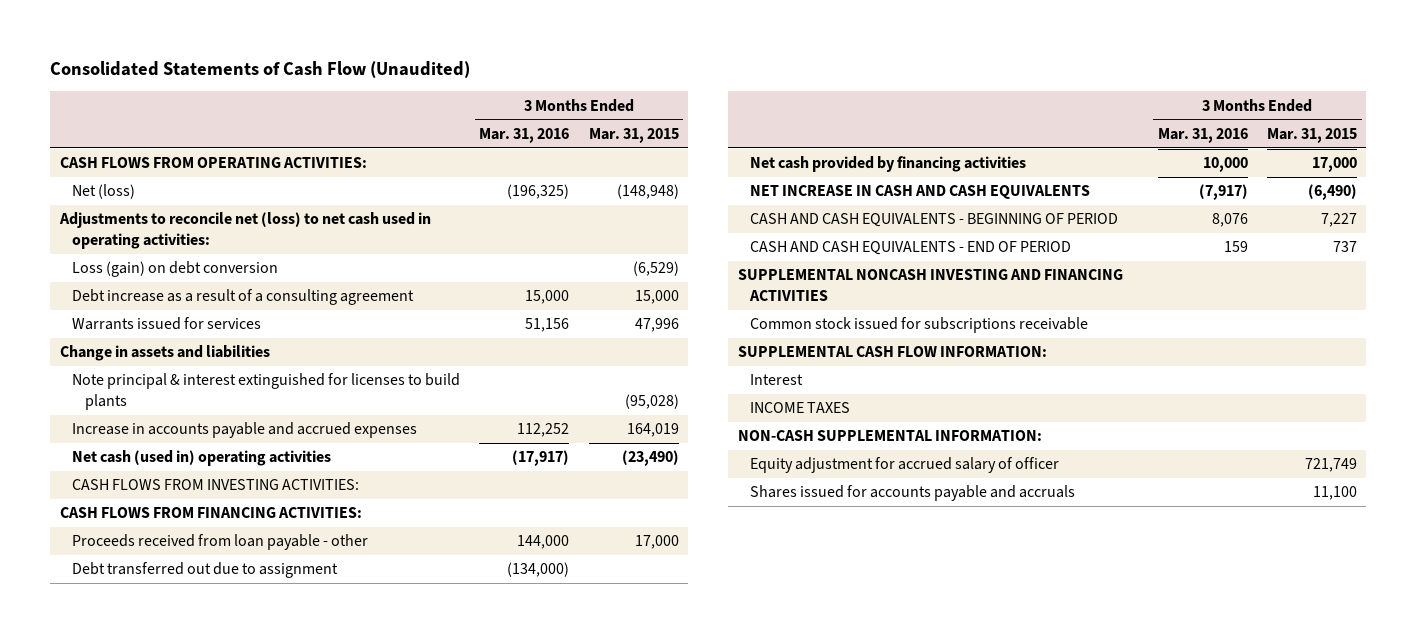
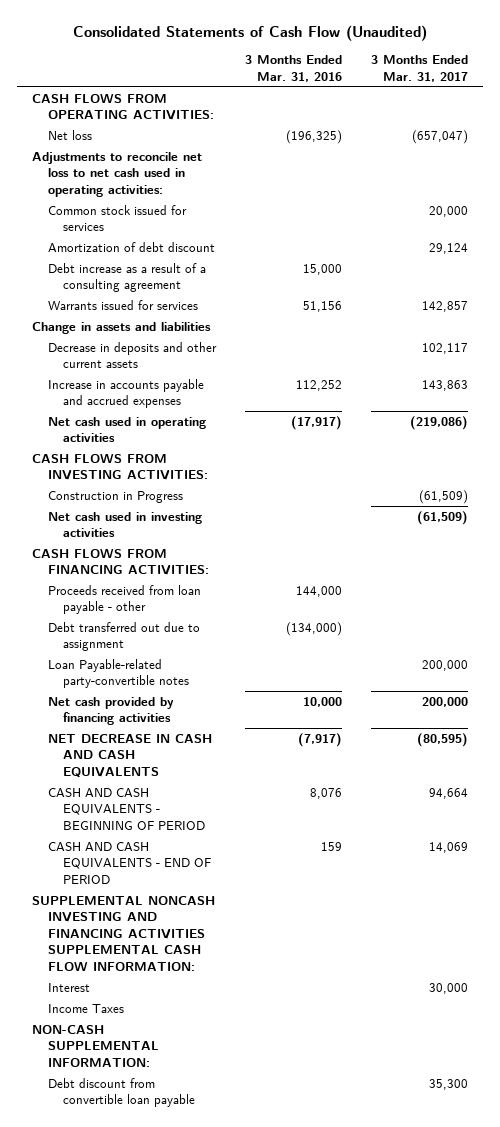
[588,127,679,143] Mar. 31, 2015 -> none
none -> [371,55,469,82] 3 Months Ended Mar. 31, 2017
[72,261,279,278] Loss (gain) on debt conversion -> none
[72,184,136,200] Net (loss) -> [47,129,92,140] Net loss
[58,212,431,249] Adjustments to reconcile net (loss) to net cash used in operating activities: -> [31,151,202,197] Adjustments to reconcile net loss to net cash used in operating activities:
none -> [47,204,187,232] Common stock issued for services
none -> [47,241,215,252] Amortization of debt discount
[72,373,461,410] Note principal & interest extinguished for licenses to build plants -> none
none -> [47,341,217,369] Decrease in deposits and other current assets
[72,450,332,467] Net cash (used in) operating activities -> [47,416,206,443] Net cash used in operating activities
none -> [47,490,183,503] Construction in Progress
none -> [47,511,202,538] Net cash used in investing activities
none -> [47,658,190,689] Loan Payable-related party-convertible notes
[750,185,1091,200] NET INCREASE IN CASH AND CASH EQUIVALENTS -> [47,733,212,778] NET DECREASE IN CASH AND CASH EQUIVALENTS
[750,317,1089,334] Common stock issued for subscriptions receivable -> none
[738,346,1048,358] SUPPLEMENTAL CASH FLOW INFORMATION: -> none
[738,269,1124,301] SUPPLEMENTAL NONCASH INVESTING AND FINANCING ACTIVITIES -> [31,895,215,971] SUPPLEMENTAL NONCASH INVESTING AND FINANCING ACTIVITIES SUPPLEMENTAL CASH FLOW INFORMATION:
[750,402,851,414] INCOME TAXES -> [47,1003,124,1013] Income Taxes
[750,457,1060,474] Equity adjustment for accrued salary of officer -> none
[750,485,1076,502] Shares issued for accounts payable and accruals -> none
none -> [47,1077,196,1108] Debt discount from convertible loan payable

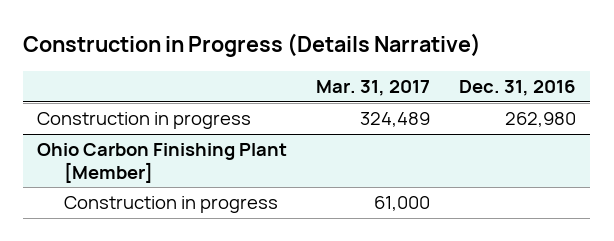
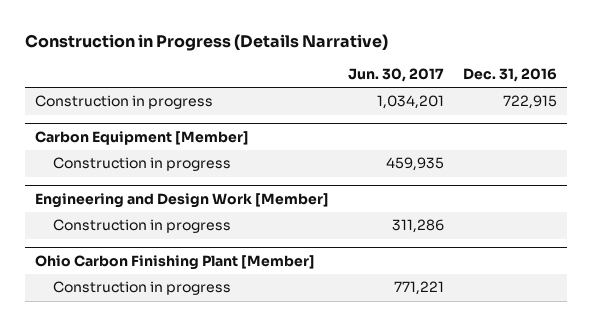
[316,80,431,97] Mar. 31, 2017 -> none
none -> [348,67,445,82] Jun. 30, 2017
[505,112,577,128] 262,980 -> [503,95,558,110] 722,915
none -> [34,130,249,145] Carbon Equipment [Member]
none -> [53,157,232,172] Construction in progress
none -> [34,192,329,208] Engineering and Design Work [Member]
none -> [53,219,232,234] Construction in progress

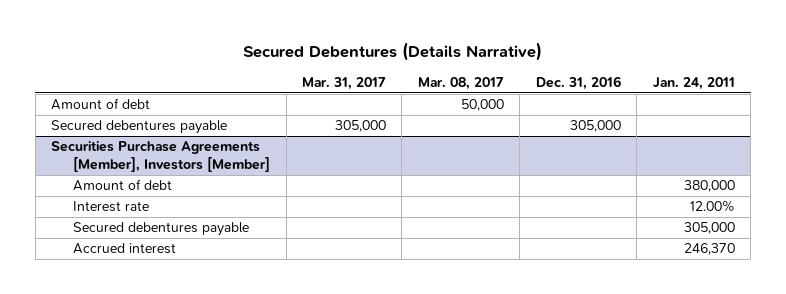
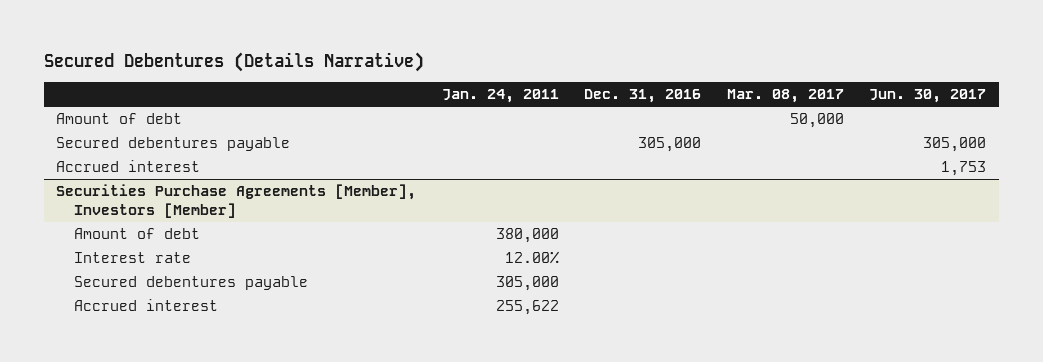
[302,77,387,91] Mar. 31, 2017 -> none
none -> [869,89,987,104] Jun. 30, 2017
none -> [56,160,201,173] Accrued interest
[683,243,735,256] 246,370 -> [495,300,559,316] 255,622

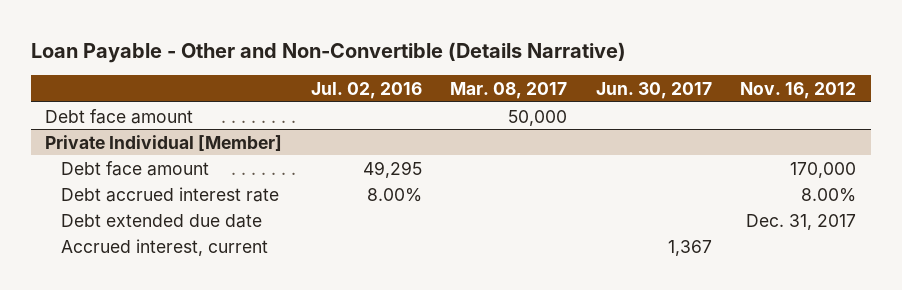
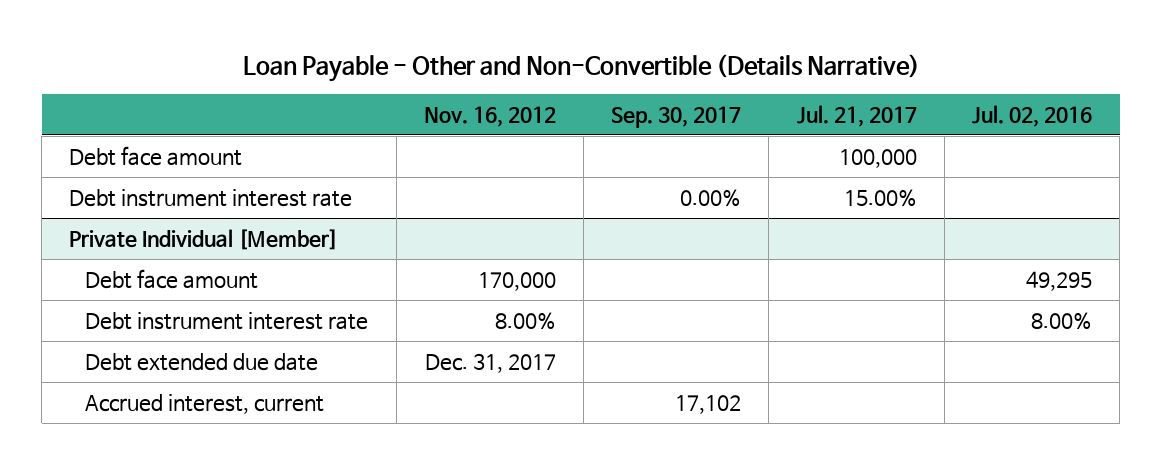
[450,81,568,99] Mar. 08, 2017 -> none
[595,81,712,99] Jun. 30, 2017 -> none
none -> [611,106,742,129] Sep. 30, 2017
none -> [796,105,917,128] Jul. 21, 2017
none -> [69,188,353,207] Debt instrument interest rate
[61,186,280,202] Debt accrued interest rate -> [85,311,369,330] Debt instrument interest rate

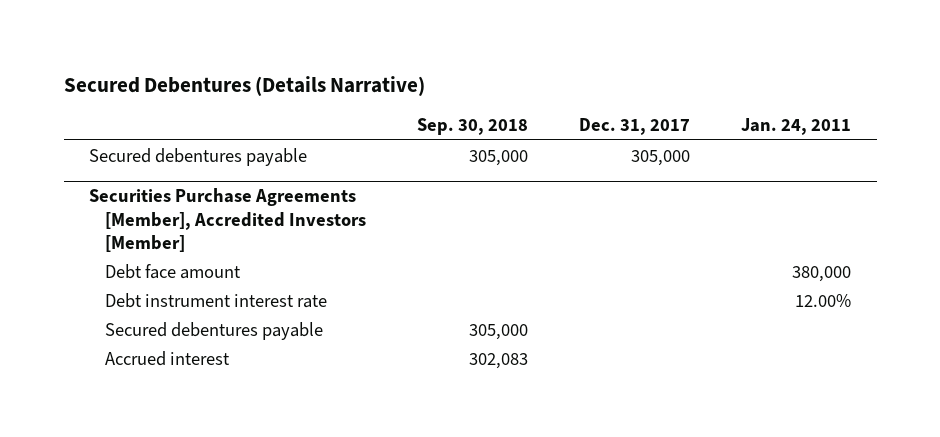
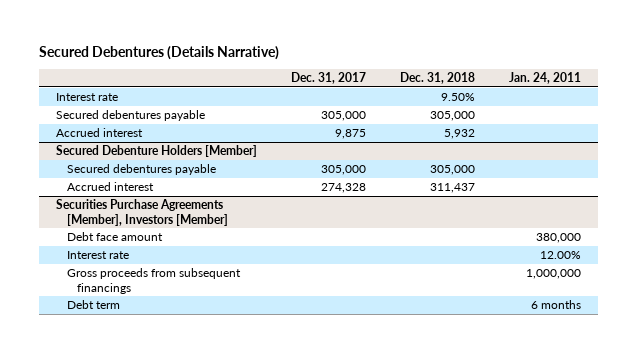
[417,118,529,136] Sep. 30, 2018 -> none
none -> [399,72,475,85] Dec. 31, 2018
none -> [56,93,119,102] Interest rate
none -> [56,128,144,138] Accrued interest
none -> [56,145,258,158] Secured Debenture Holders [Member]
none -> [66,164,216,176] Secured debentures payable
none -> [66,182,154,192] Accrued interest
[89,188,367,252] Securities Purchase Agreements [Member], Accredited Investors [Member] -> [56,199,228,226] Securities Purchase Agreements [Member], Investors [Member]
[105,321,324,340] Secured debentures payable -> none
[105,350,231,366] Accrued interest -> none
[105,292,328,308] Debt instrument interest rate -> [66,251,129,260] Interest rate
none -> [66,268,241,294] Gross proceeds from subsequent financings
none -> [66,300,120,310] Debt term

